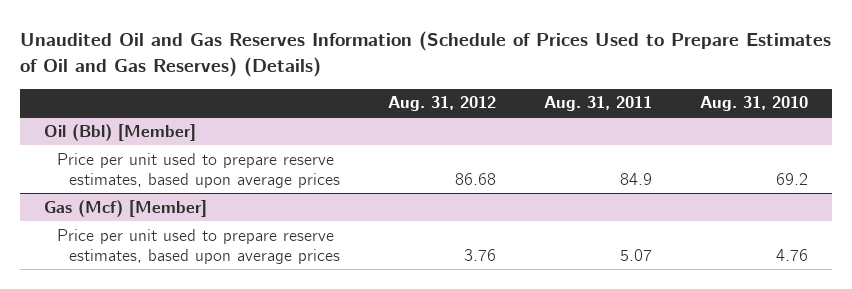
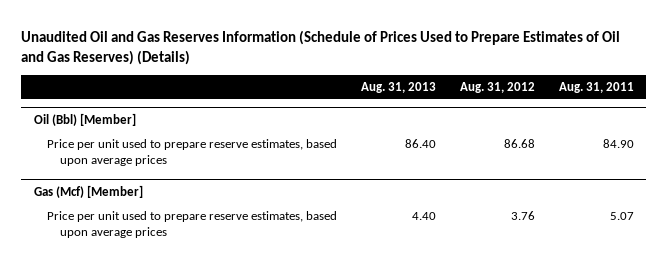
[700,96,809,112] Aug. 31, 2010 -> none
none -> [360,82,436,94] Aug. 31, 2013
[620,173,653,186] 84.9 -> [603,139,635,149] 84.90

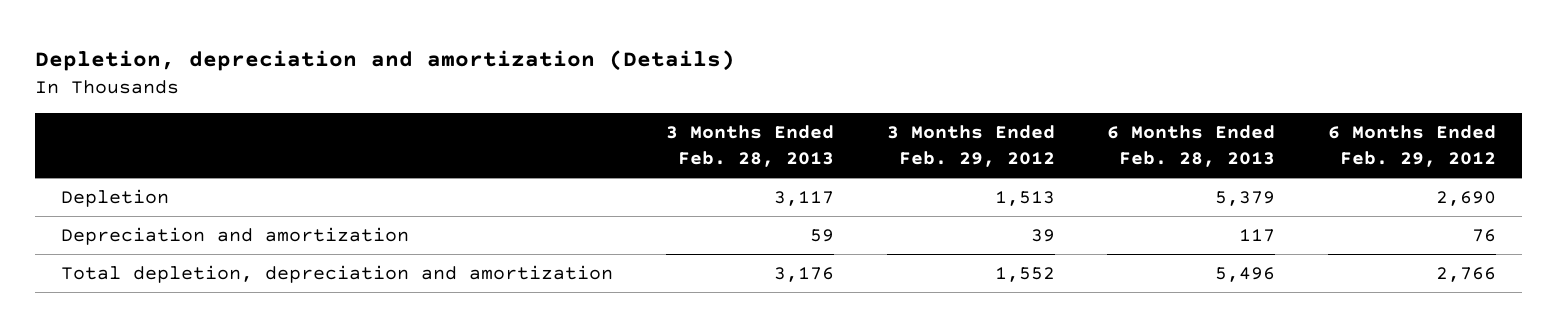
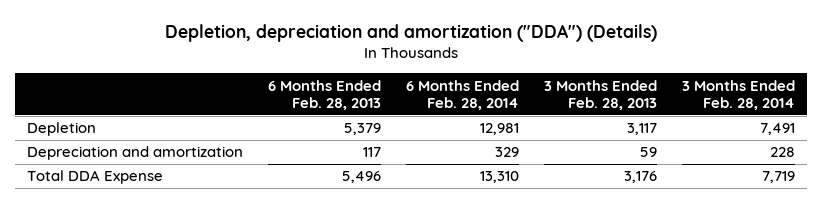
[34,49,735,71] Depletion, depreciation and amortization (Details) -> [165,24,658,43] Depletion, depreciation and amortization ("DDA") (Details)
[886,125,1055,168] 3 Months Ended Feb. 29, 2012 -> none
[1328,125,1497,168] 6 Months Ended Feb. 29, 2012 -> none
none -> [406,79,520,111] 6 Months Ended Feb. 28, 2014
none -> [681,79,795,111] 3 Months Ended Feb. 28, 2014
[61,264,614,283] Total depletion, depreciation and amortization -> [27,170,164,185] Total DDA Expense

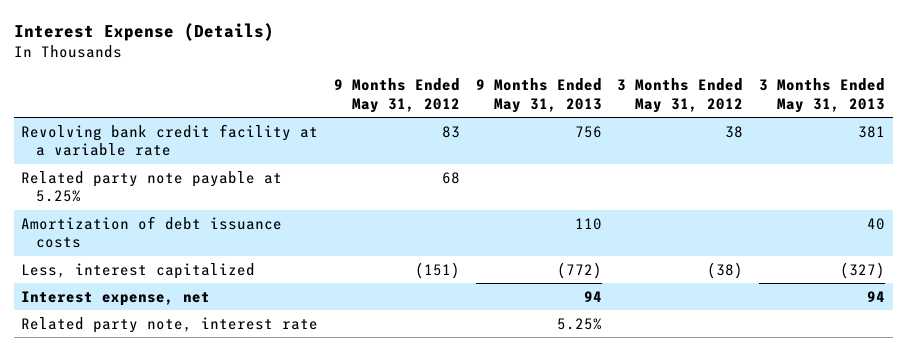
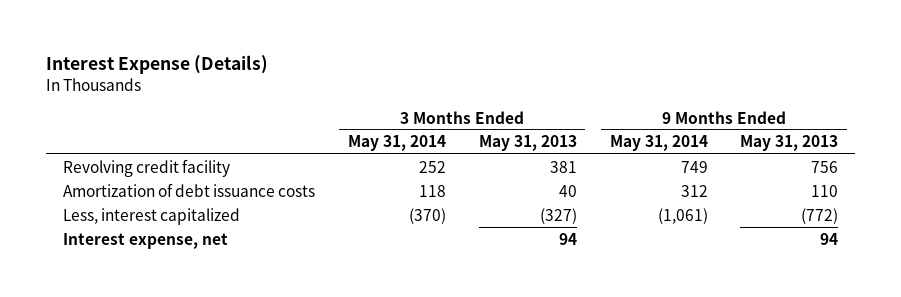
[334,78,461,113] 9 Months Ended May 31, 2012 -> none
[617,78,744,113] 3 Months Ended May 31, 2012 -> none
none -> [347,135,446,152] May 31, 2014
none -> [609,135,708,152] May 31, 2014
[21,170,283,203] Related party note payable at 5.25% -> none
[21,123,319,157] Revolving bank credit facility at a variable rate -> [62,158,230,177] Revolving credit facility
[21,316,319,333] Related party note, interest rate -> none

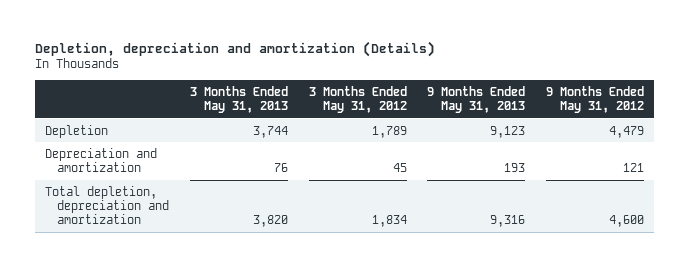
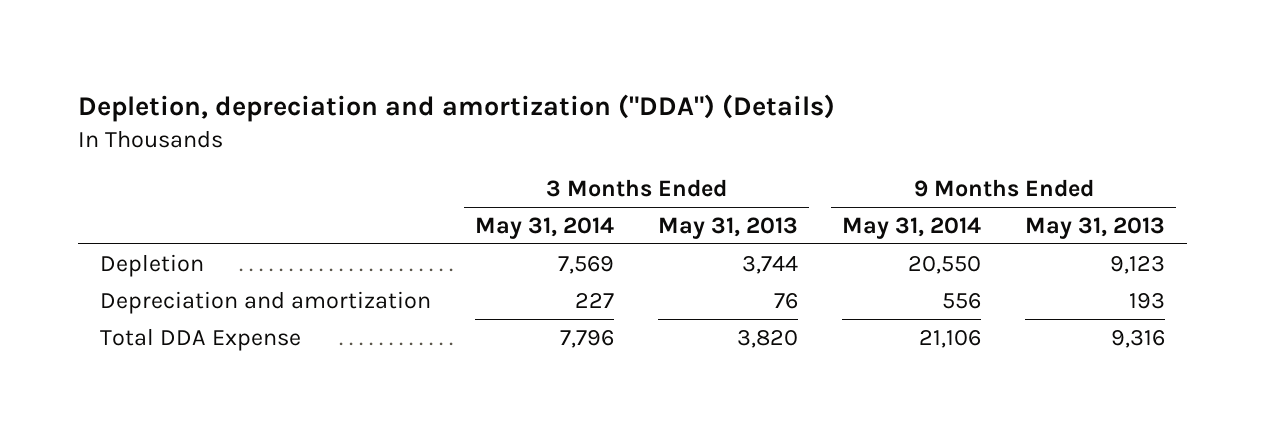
[35,40,436,57] Depletion, depreciation and amortization (Details) -> [78,93,836,122] Depletion, depreciation and amortization ("DDA") (Details)
[308,85,407,113] 3 Months Ended May 31, 2012 -> none
[546,85,645,113] 9 Months Ended May 31, 2012 -> none
none -> [475,217,615,240] May 31, 2014
none -> [842,217,982,240] May 31, 2014
[45,185,170,225] Total depletion, depreciation and amortization -> [100,327,302,351] Total DDA Expense

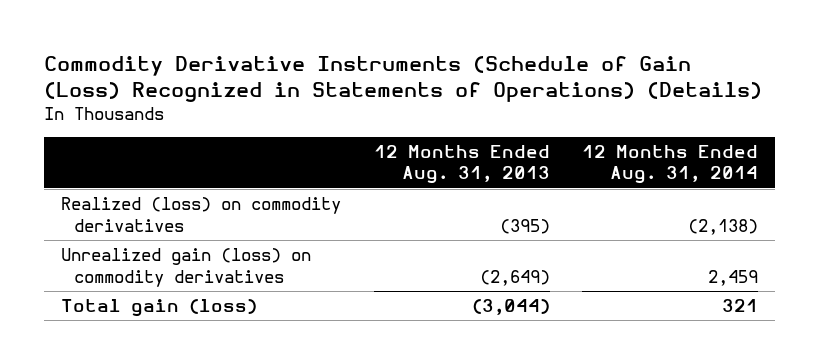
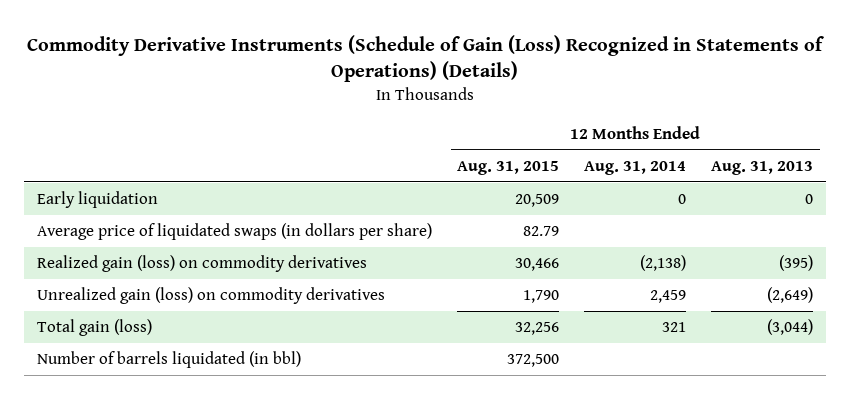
none -> [457,161,560,176] Aug. 31, 2015
none -> [37,191,159,209] Early liquidation
none -> [37,223,433,241] Average price of liquidated swaps (in dollars per share)
[60,196,341,232] Realized (loss) on commodity derivatives -> [37,255,368,273] Realized gain (loss) on commodity derivatives
none -> [37,351,302,369] Number of barrels liquidated (in bbl)

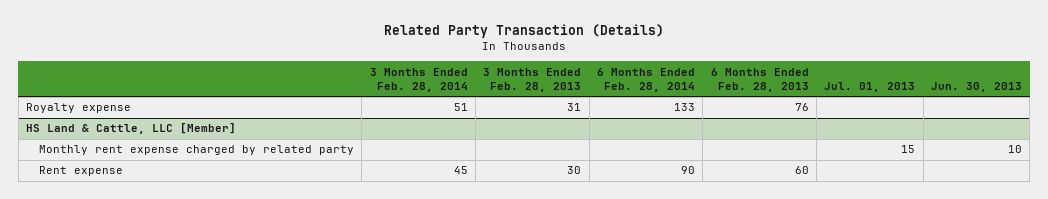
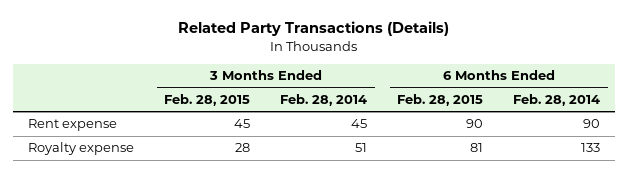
[384,24,665,39] Related Party Transaction (Details) -> [178,21,450,37] Related Party Transactions (Details)
[483,67,582,92] 3 Months Ended Feb. 28, 2013 -> none
[710,67,809,92] 6 Months Ended Feb. 28, 2013 -> none
[824,81,916,92] Jul. 01, 2013 -> none
[931,81,1023,92] Jun. 30, 2013 -> none
none -> [164,93,251,106] Feb. 28, 2015
none -> [397,93,484,106] Feb. 28, 2015
[25,123,236,135] HS Land & Cattle, LLC [Member] -> none
[38,145,354,156] Monthly rent expense charged by related party -> none
[25,103,131,114] Royalty expense -> [28,142,135,156] Royalty expense

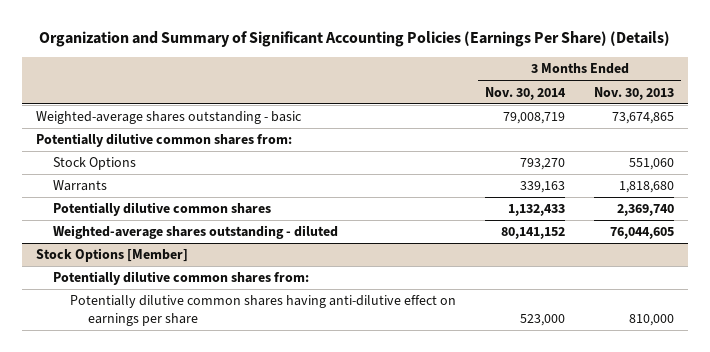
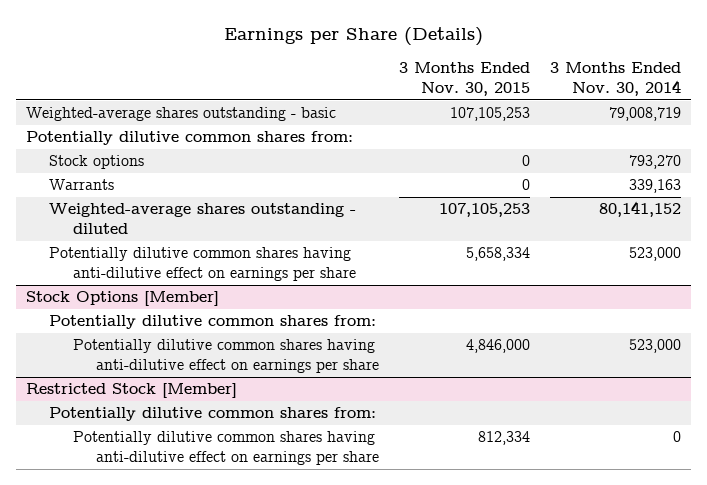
[38,31,670,48] Organization and Summary of Significant Accounting Policies (Earnings Per Share) (Details) -> [223,27,483,47] Earnings per Share (Details)
[593,86,674,100] Nov. 30, 2013 -> none
none -> [398,62,530,97] 3 Months Ended Nov. 30, 2015
[53,157,137,171] Stock Options -> [49,155,145,170] Stock options
[53,202,272,217] Potentially dilutive common shares -> none
none -> [49,247,356,282] Potentially dilutive common shares having anti-dilutive effect on earnings per share
none -> [26,383,238,399] Restricted Stock [Member]
none -> [49,407,377,422] Potentially dilutive common shares from:
none -> [72,431,379,466] Potentially dilutive common shares having anti-dilutive effect on earnings per share

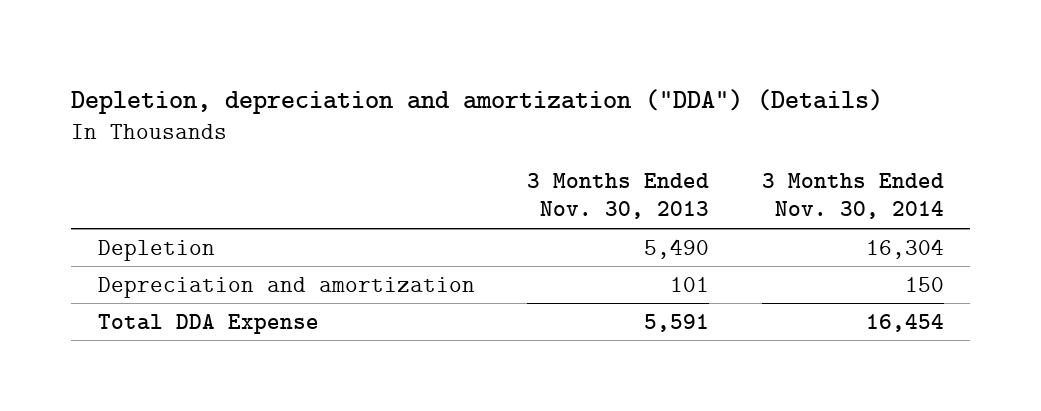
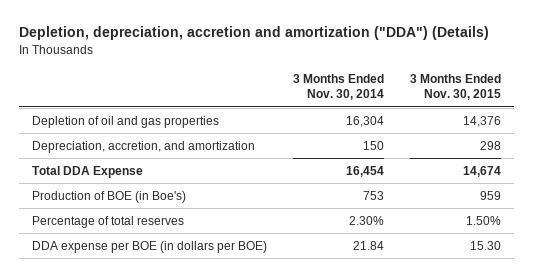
[71,88,884,114] Depletion, depreciation and amortization ("DDA") (Details) -> [18,26,489,41] Depletion, depreciation, accretion and amortization ("DDA") (Details)
[527,173,710,220] 3 Months Ended Nov. 30, 2013 -> none
none -> [409,73,501,101] 3 Months Ended Nov. 30, 2015
[97,239,215,261] Depletion -> [31,115,219,128] Depletion of oil and gas properties
[97,276,475,298] Depreciation and amortization -> [31,140,255,153] Depreciation, accretion, and amortization
none -> [31,190,186,203] Production of BOE (in Boe's)
none -> [31,215,184,228] Percentage of total reserves
none -> [31,240,267,253] DDA expense per BOE (in dollars per BOE)

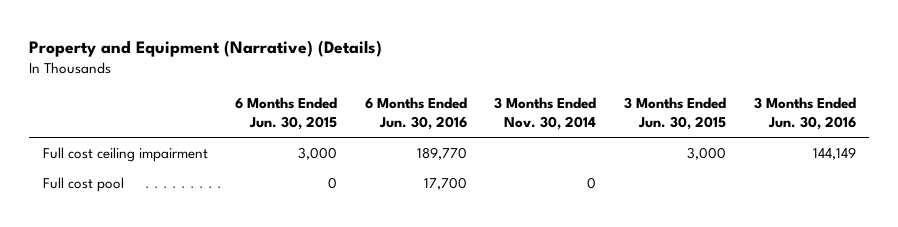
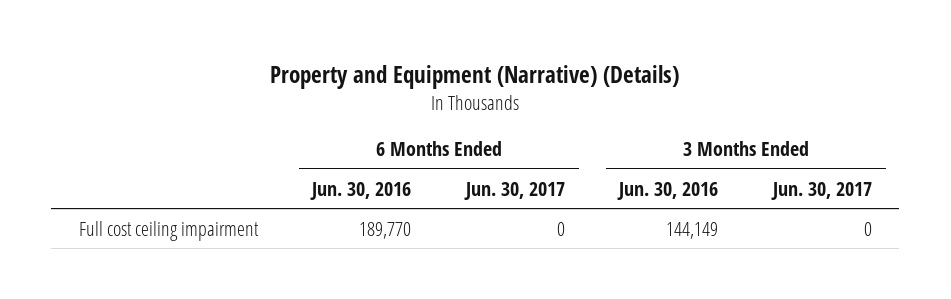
[235,97,338,131] 6 Months Ended Jun. 30, 2015 -> none
[494,97,597,131] 3 Months Ended Nov. 30, 2014 -> none
[624,97,727,131] 3 Months Ended Jun. 30, 2015 -> none
none -> [463,181,565,200] Jun. 30, 2017
none -> [771,181,873,200] Jun. 30, 2017
[42,177,124,193] Full cost pool -> none

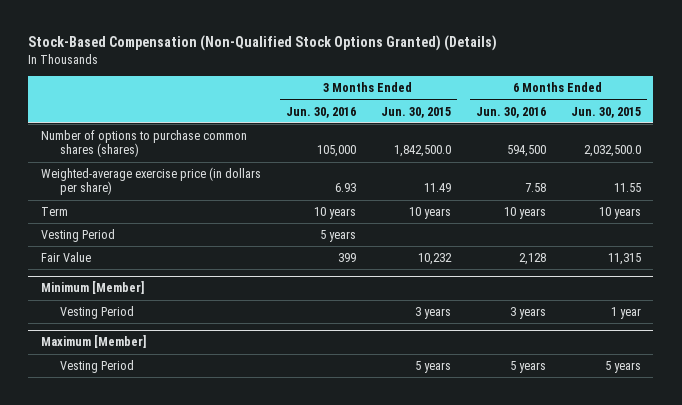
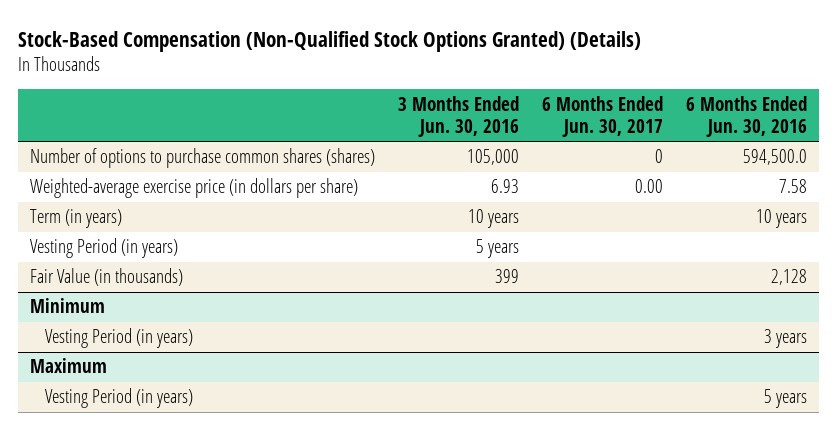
[380,106,451,118] Jun. 30, 2015 -> none
[570,106,641,118] Jun. 30, 2015 -> none
none -> [542,95,664,137] 6 Months Ended Jun. 30, 2017
[506,145,546,158] 594,500 -> [743,149,808,166] 594,500.0
[40,207,68,217] Term -> none
none -> [29,209,122,229] Term (in years)
[40,229,115,243] Vesting Period -> [29,238,178,259] Vesting Period (in years)
[40,252,91,263] Fair Value -> [29,268,183,287] Fair Value (in thousands)
[40,281,144,295] Minimum [Member] -> [29,298,105,314] Minimum
[59,306,134,320] Vesting Period -> [45,328,194,349] Vesting Period (in years)
[40,335,146,349] Maximum [Member] -> [29,358,107,374] Maximum
[59,360,134,374] Vesting Period -> [45,388,194,409] Vesting Period (in years)

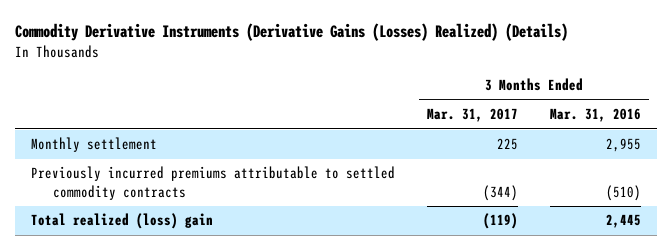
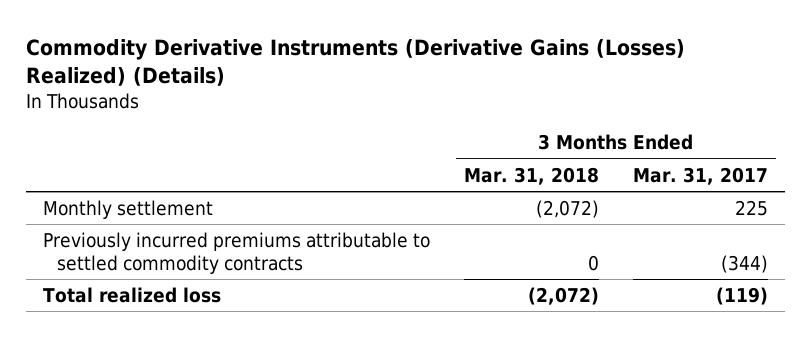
[550,108,642,123] Mar. 31, 2016 -> none
none -> [463,166,599,185] Mar. 31, 2018
[31,213,214,230] Total realized (loss) gain -> [43,286,222,303] Total realized loss

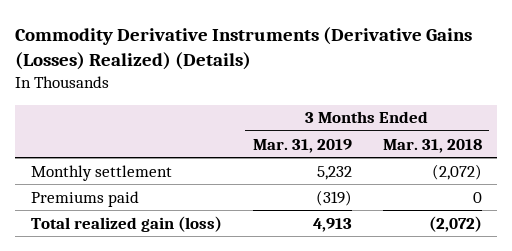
[632,166,768,185] Mar. 31, 2017 -> none
none -> [252,138,352,153] Mar. 31, 2019
[43,231,431,274] Previously incurred premiums attributable to settled commodity contracts -> none
none -> [30,190,139,207] Premiums paid
[43,286,222,303] Total realized loss -> [30,215,222,232] Total realized gain (loss)

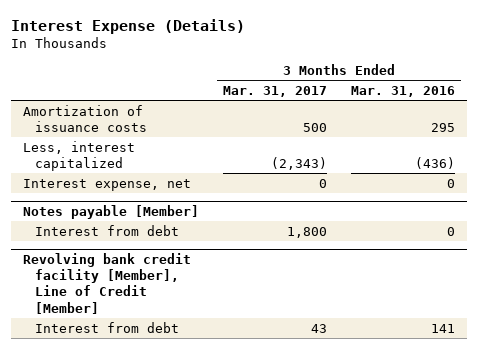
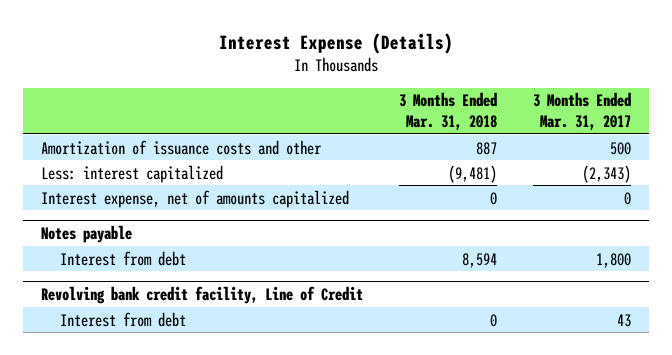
[351,86,456,98] Mar. 31, 2016 -> none
none -> [399,92,498,130] 3 Months Ended Mar. 31, 2018
[22,104,147,132] Amortization of issuance costs -> [40,139,322,155] Amortization of issuance costs and other
[22,140,135,171] Less, interest capitalized -> [40,164,223,183] Less: interest capitalized
[22,178,191,191] Interest expense, net -> [40,189,349,208] Interest expense, net of amounts capitalized
[22,204,199,219] Notes payable [Member] -> [40,224,132,243] Notes payable
[22,252,191,314] Revolving bank credit facility [Member], Line of Credit [Member] -> [40,285,363,304] Revolving bank credit facility, Line of Credit

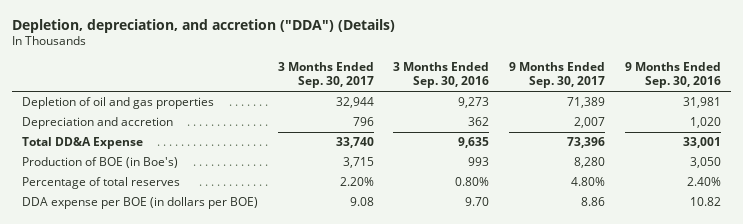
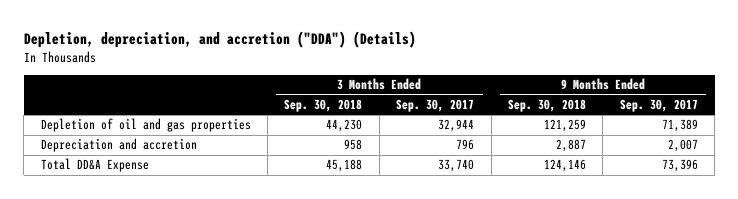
[393,62,490,89] 3 Months Ended Sep. 30, 2016 -> none
[625,62,722,89] 9 Months Ended Sep. 30, 2016 -> none
none -> [284,99,363,113] Sep. 30, 2018
none -> [508,99,587,113] Sep. 30, 2018
[21,157,178,169] Production of BOE (in Boe's) -> none
[21,177,180,190] Percentage of total reserves -> none
[21,197,258,210] DDA expense per BOE (in dollars per BOE) -> none

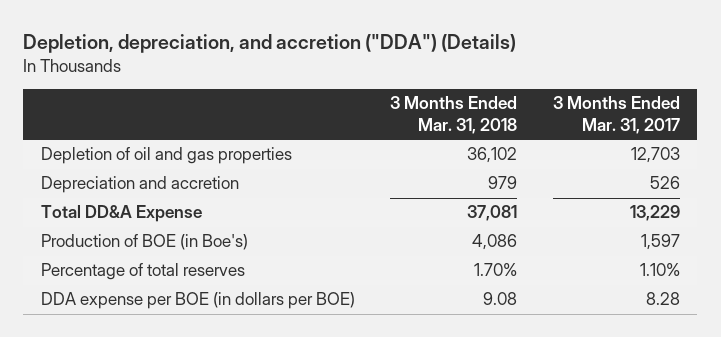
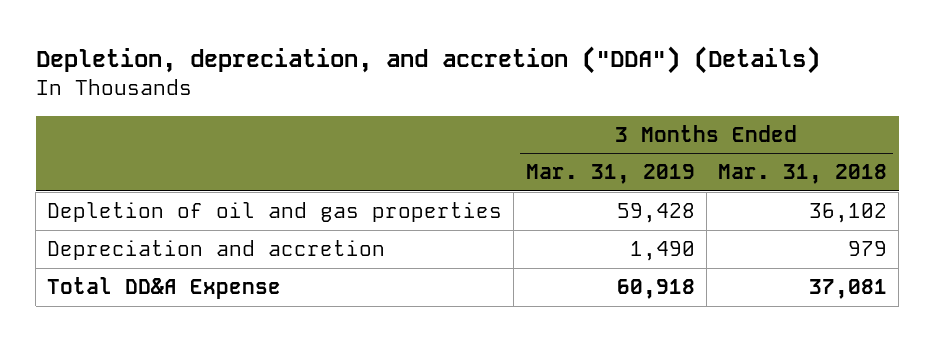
[552,96,680,134] 3 Months Ended Mar. 31, 2017 -> none
none -> [525,164,695,185] Mar. 31, 2019
[40,234,248,251] Production of BOE (in Boe's) -> none
[40,263,245,281] Percentage of total reserves -> none
[40,292,355,310] DDA expense per BOE (in dollars per BOE) -> none

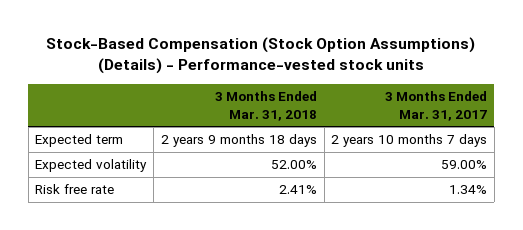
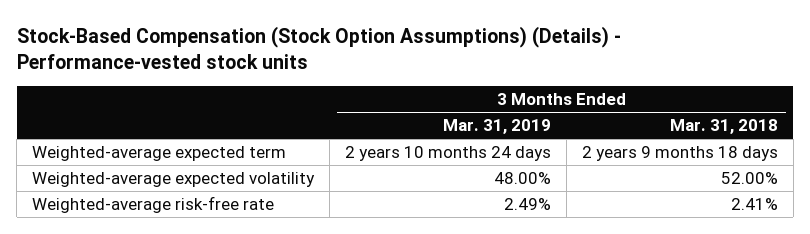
[385,91,488,121] 3 Months Ended Mar. 31, 2017 -> none
none -> [443,119,552,135] Mar. 31, 2019
[35,134,124,148] Expected term -> [32,145,287,161] Weighted-average expected term
[35,159,148,173] Expected volatility -> [32,171,316,187] Weighted-average expected volatility
[35,184,115,195] Risk free rate -> [32,195,275,213] Weighted-average risk-free rate

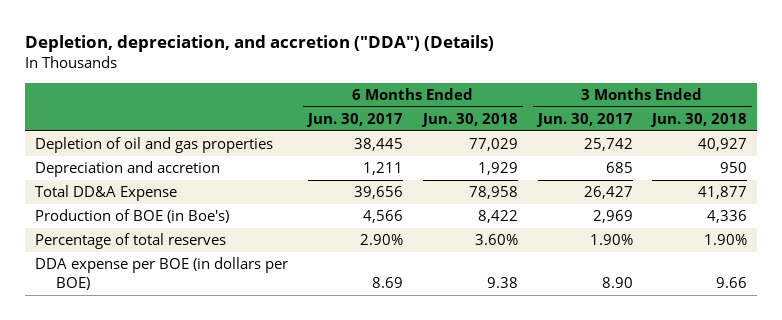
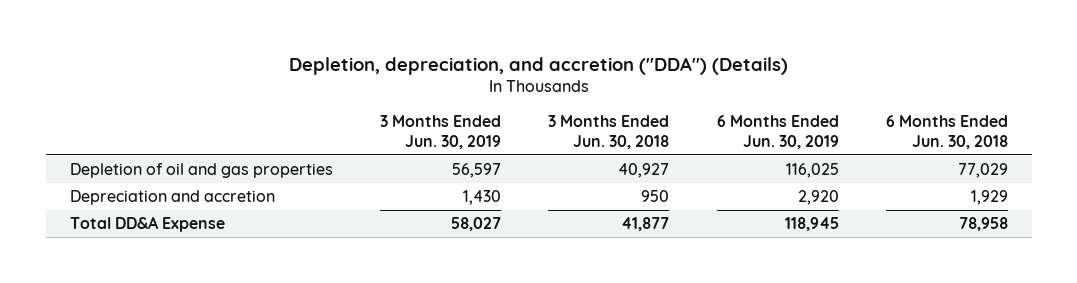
[305,112,403,127] Jun. 30, 2017 -> none
[535,112,633,127] Jun. 30, 2017 -> none
none -> [379,115,501,149] 3 Months Ended Jun. 30, 2019
none -> [716,115,839,149] 6 Months Ended Jun. 30, 2019
[34,209,229,224] Production of BOE (in Boe's) -> none
[34,233,226,250] Percentage of total reserves -> none
[34,257,288,291] DDA expense per BOE (in dollars per BOE) -> none

